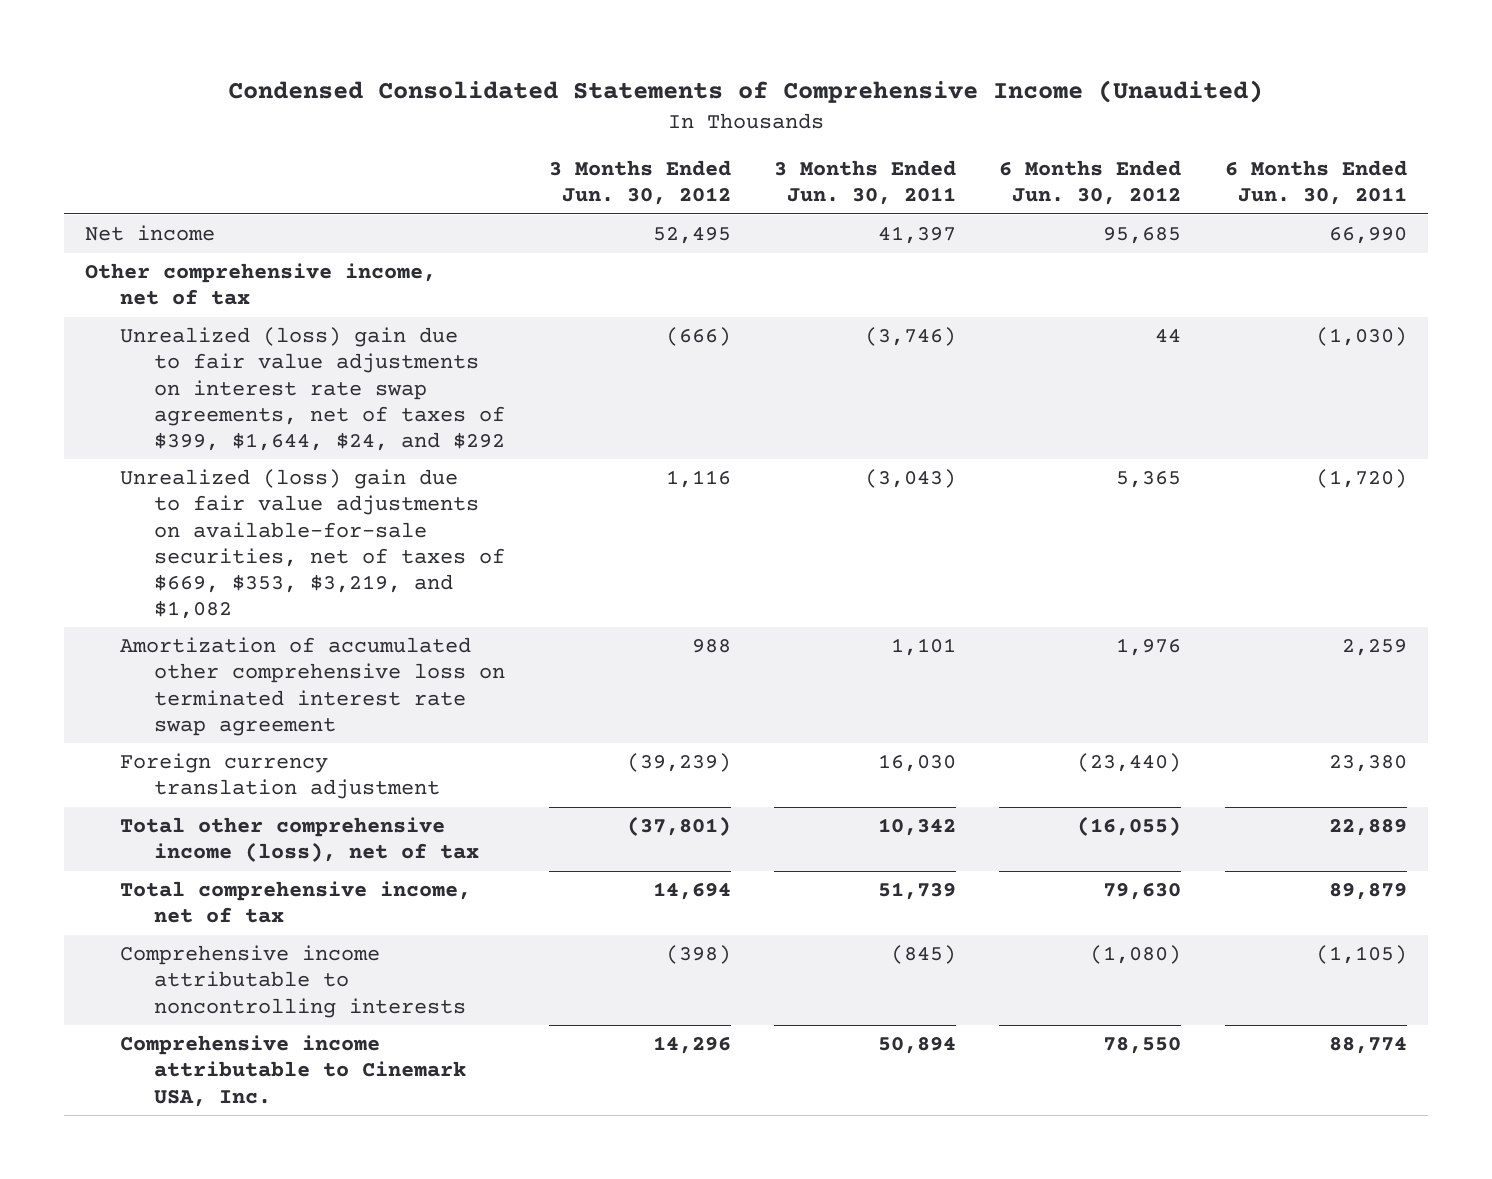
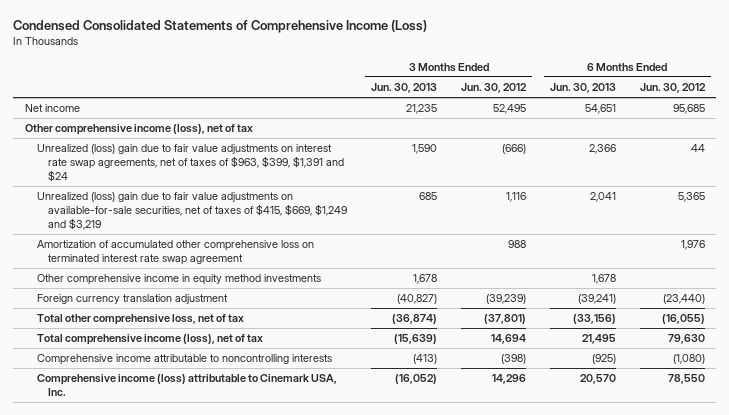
[227,79,1263,103] Condensed Consolidated Statements of Comprehensive Income (Unaudited) -> [12,20,427,34] Condensed Consolidated Statements of Comprehensive Income (Loss)
[773,160,956,206] 3 Months Ended Jun. 30, 2011 -> none
[1224,160,1407,206] 6 Months Ended Jun. 30, 2011 -> none
none -> [371,82,438,93] Jun. 30, 2013
none -> [549,82,616,93] Jun. 30, 2013
[85,263,437,306] Other comprehensive income, net of tax -> [24,124,253,136] Other comprehensive income (loss), net of tax
[119,327,506,451] Unrealized (loss) gain due to fair value adjustments on interest rate swap agreements, net of taxes of $399, $1,644, $24, and $292 -> [36,144,345,182] Unrealized (loss) gain due to fair value adjustments on interest rate swap agreements, net of taxes of $963, $399, $1,391 and $24
[119,469,506,619] Unrealized (loss) gain due to fair value adjustments on available-for-sale securities, net of taxes of $669, $353, $3,219, and $1,082 -> [36,192,348,230] Unrealized (loss) gain due to fair value adjustments on available-for-sale securities, net of taxes of $415, $669, $1,249 and $3,219
none -> [36,274,321,286] Other comprehensive income in equity method investments
[119,817,480,863] Total other comprehensive income (loss), net of tax -> [36,314,244,326] Total other comprehensive loss, net of tax
[119,881,471,924] Total comprehensive income, net of tax -> [36,334,263,346] Total comprehensive income (loss), net of tax
[119,1035,467,1107] Comprehensive income attributable to Cinemark USA, Inc. -> [36,374,337,396] Comprehensive income (loss) attributable to Cinemark USA, Inc.

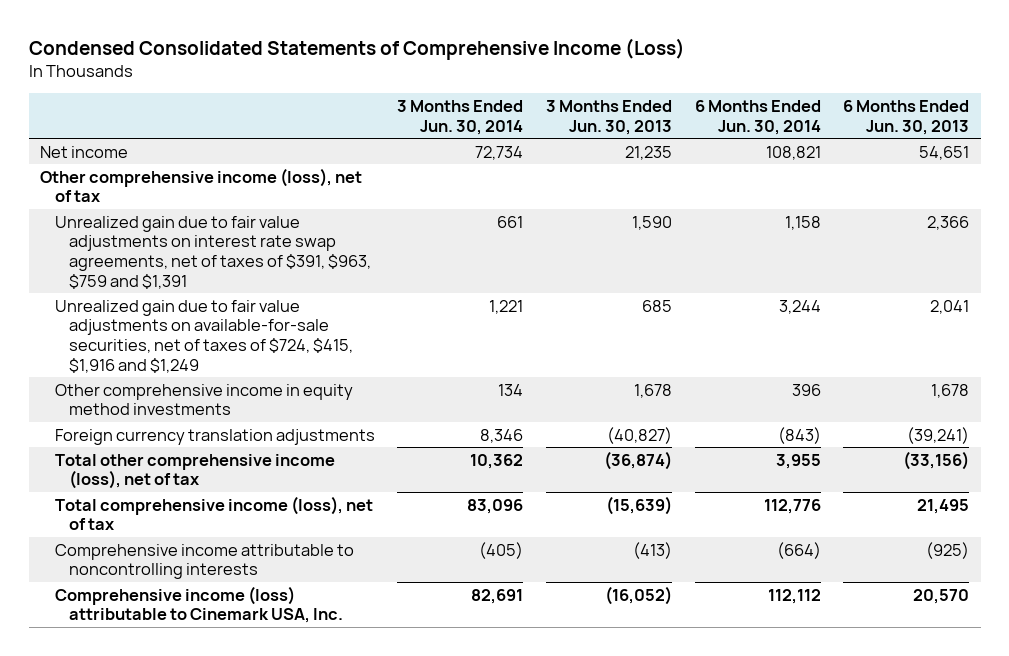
[460,82,527,93] Jun. 30, 2012 -> none
[639,82,706,93] Jun. 30, 2012 -> none
none -> [397,100,524,135] 3 Months Ended Jun. 30, 2014
none -> [694,100,821,135] 6 Months Ended Jun. 30, 2014
[36,240,314,265] Amortization of accumulated other comprehensive loss on terminated interest rate swap agreement -> none
[36,144,345,182] Unrealized (loss) gain due to fair value adjustments on interest rate swap agreements, net of taxes of $963, $399, $1,391 and $24 -> [54,215,372,289] Unrealized gain due to fair value adjustments on interest rate swap agreements, net of taxes of $391, $963, $759 and $1,391
[36,192,348,230] Unrealized (loss) gain due to fair value adjustments on available-for-sale securities, net of taxes of $415, $669, $1,249 and $3,219 -> [54,299,354,373] Unrealized gain due to fair value adjustments on available-for-sale securities, net of taxes of $724, $415, $1,916 and $1,249
[36,294,228,305] Foreign currency translation adjustment -> [54,428,375,445] Foreign currency translation adjustments
[36,314,244,326] Total other comprehensive loss, net of tax -> [54,453,335,490] Total other comprehensive income (loss), net of tax

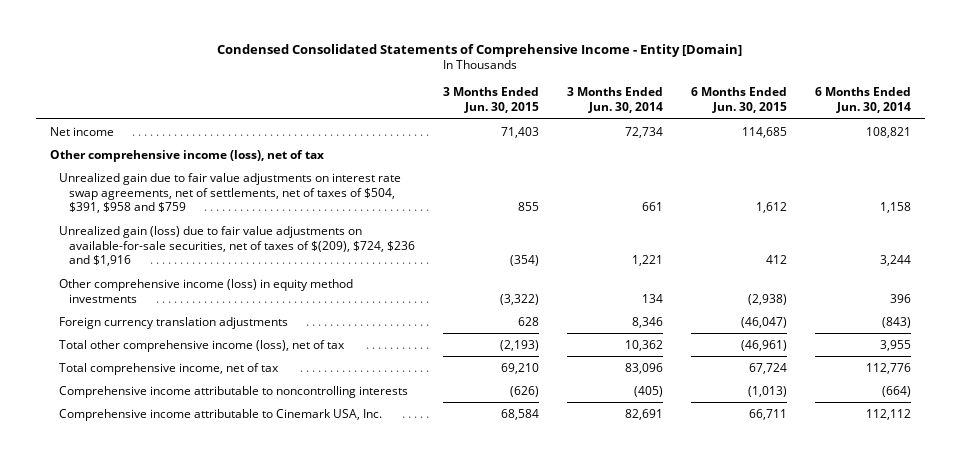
[28,37,685,60] Condensed Consolidated Statements of Comprehensive Income (Loss) -> [217,43,743,57] Condensed Consolidated Statements of Comprehensive Income - Entity [Domain]
[546,100,673,135] 3 Months Ended Jun. 30, 2013 -> none
[843,100,970,135] 6 Months Ended Jun. 30, 2013 -> none
none -> [443,87,540,114] 3 Months Ended Jun. 30, 2015
none -> [690,87,787,114] 6 Months Ended Jun. 30, 2015
[54,215,372,289] Unrealized gain due to fair value adjustments on interest rate swap agreements, net of taxes of $391, $963, $759 and $1,391 -> [59,172,402,214] Unrealized gain due to fair value adjustments on interest rate swap agreements, net of settlements, net of taxes of $504, $391, $958 and $759
[54,299,354,373] Unrealized gain due to fair value adjustments on available-for-sale securities, net of taxes of $724, $415, $1,916 and $1,249 -> [59,225,416,267] Unrealized gain (loss) due to fair value adjustments on available-for-sale securities, net of taxes of $(209), $724, $236 and $1,916
[54,383,353,416] Other comprehensive income in equity method investments -> [59,278,354,303] Other comprehensive income (loss) in equity method investments
[54,495,373,531] Total comprehensive income (loss), net of tax -> [59,362,280,375] Total comprehensive income, net of tax
[54,585,344,624] Comprehensive income (loss) attributable to Cinemark USA, Inc. -> [59,408,383,421] Comprehensive income attributable to Cinemark USA, Inc.

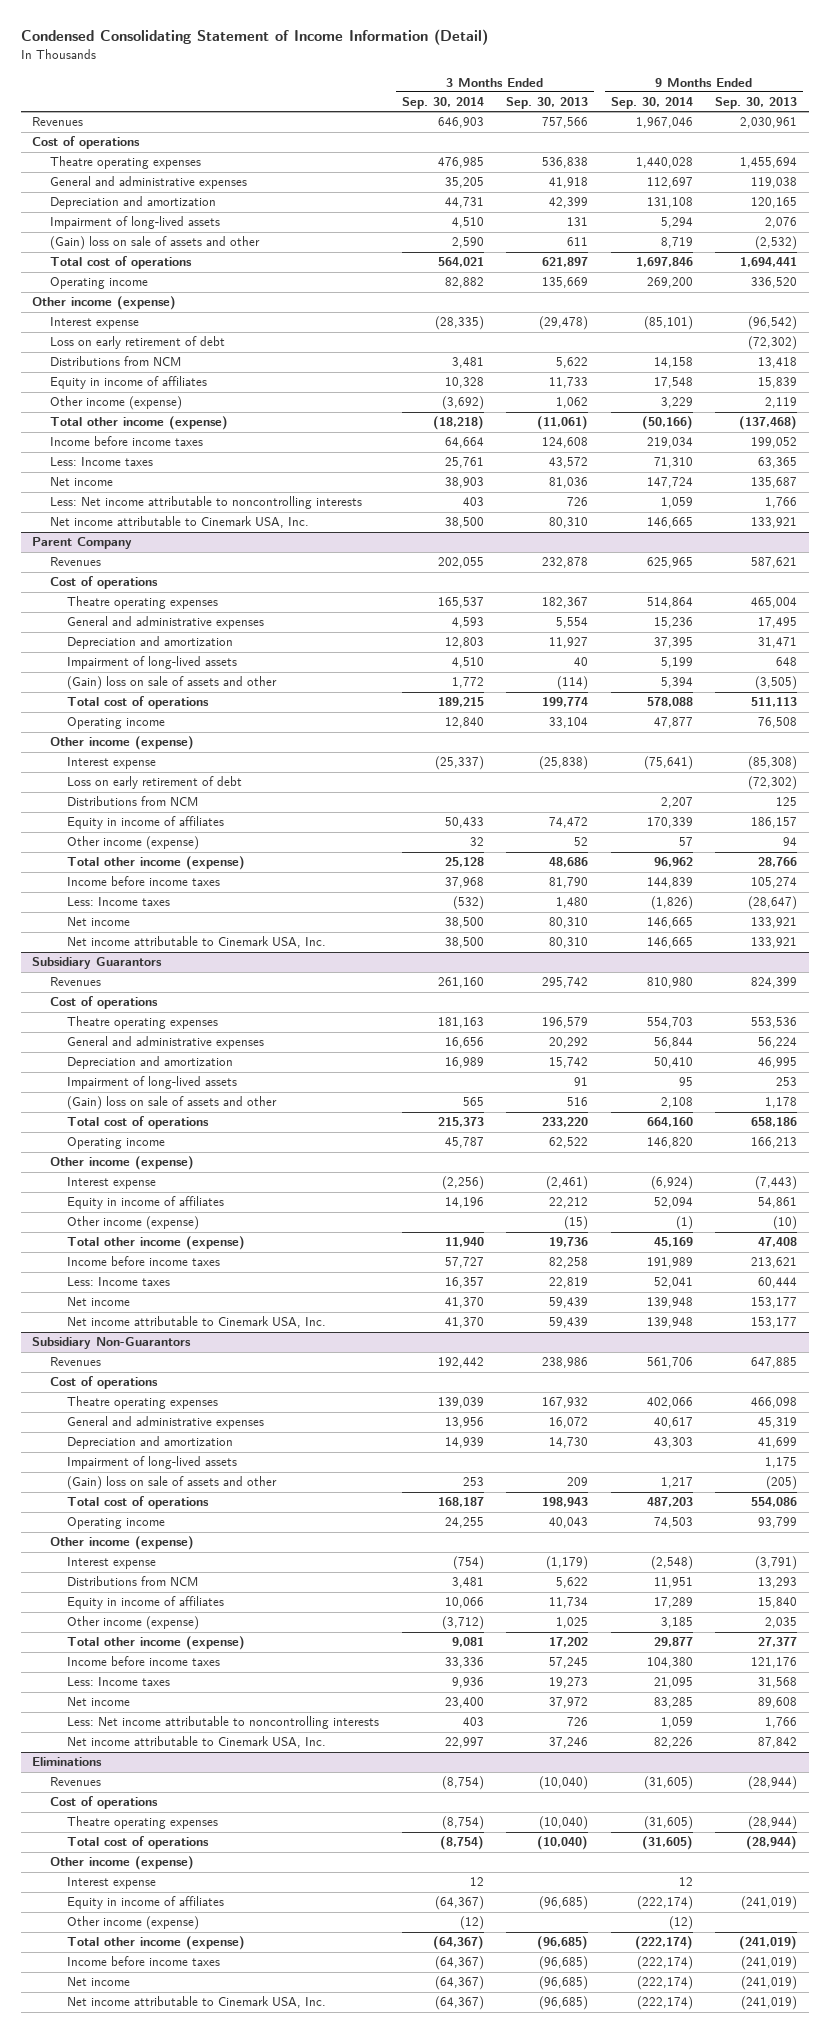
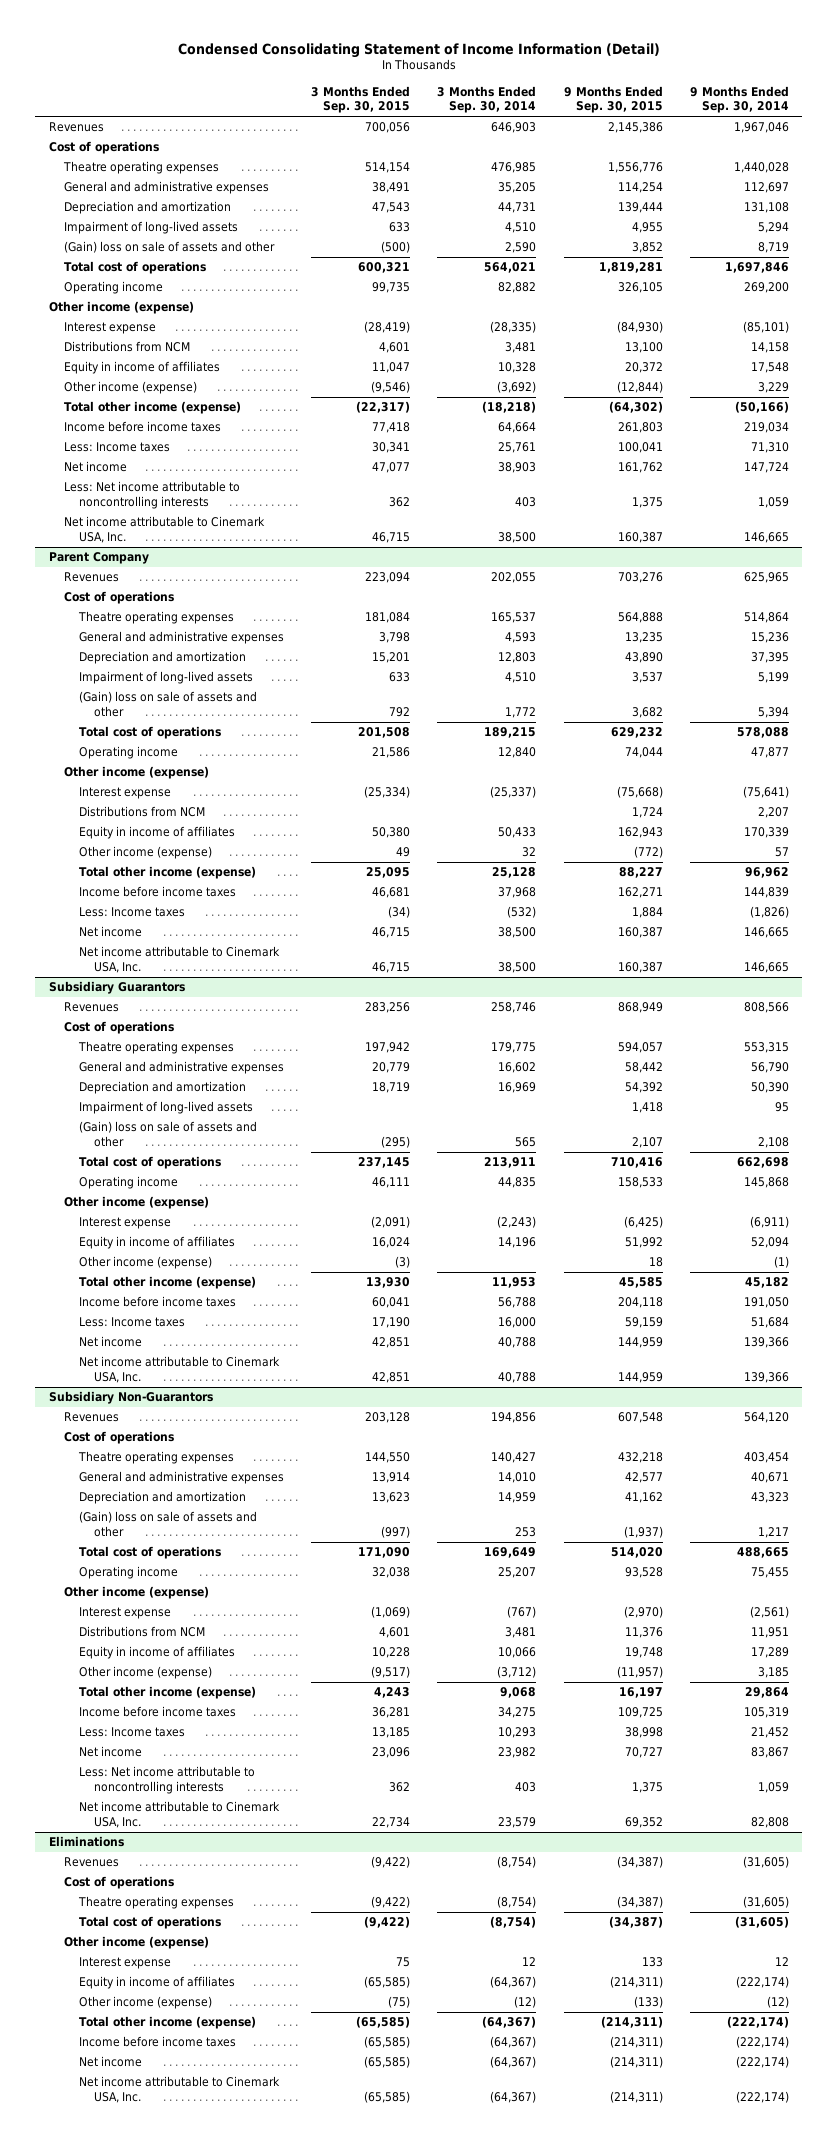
[506,97,589,110] Sep. 30, 2013 -> none
[715,97,798,110] Sep. 30, 2013 -> none
none -> [311,85,411,114] 3 Months Ended Sep. 30, 2015
none -> [563,85,663,114] 9 Months Ended Sep. 30, 2015
[49,336,225,350] Loss on early retirement of debt -> none
[67,776,243,790] Loss on early retirement of debt -> none
[437,977,484,989] 261,160 -> [491,1002,537,1014] 258,746
[646,977,693,989] 810,980 -> [743,1002,789,1014] 808,566
[437,1017,484,1029] 181,163 -> [491,1042,537,1054] 179,775
[646,1017,693,1029] 554,703 -> [743,1042,789,1054] 553,315
[444,1037,484,1049] 16,656 -> [498,1062,537,1074] 16,602
[653,1037,693,1049] 56,844 -> [750,1062,789,1074] 56,790
[444,1057,484,1069] 16,989 -> [498,1082,537,1094] 16,969
[653,1057,693,1069] 50,410 -> [750,1082,789,1094] 50,390
[437,1117,484,1128] 215,373 -> [484,1157,537,1169] 213,911
[646,1117,693,1128] 664,160 -> [736,1157,789,1169] 662,698
[444,1137,484,1149] 45,787 -> [498,1177,537,1189] 44,835
[646,1137,693,1149] 146,820 -> [743,1177,789,1189] 145,868
[441,1176,484,1191] (2,256) -> [497,1216,537,1229] (2,243)
[650,1176,693,1191] (6,924) -> [749,1216,789,1229] (6,911)
[444,1237,484,1248] 11,940 -> [492,1277,537,1289] 11,953
[653,1237,693,1248] 45,169 -> [744,1277,789,1289] 45,182
[444,1257,484,1269] 57,727 -> [498,1297,537,1309] 56,788
[646,1257,693,1269] 191,989 -> [743,1297,789,1309] 191,050
[444,1277,484,1289] 16,357 -> [498,1317,537,1329] 16,000
[653,1277,693,1289] 52,041 -> [750,1317,789,1329] 51,684
[444,1297,484,1309] 41,370 -> [498,1337,537,1349] 40,788
[646,1297,693,1309] 139,948 -> [743,1337,789,1349] 139,366
[444,1317,484,1329] 41,370 -> [498,1371,537,1383] 40,788
[646,1317,693,1329] 139,948 -> [743,1371,789,1383] 139,366
[437,1357,484,1369] 192,442 -> [491,1412,537,1424] 194,856
[646,1357,693,1369] 561,706 -> [743,1412,789,1424] 564,120
[67,1456,238,1470] Impairment of long-lived assets -> none
[437,1397,484,1409] 139,039 -> [491,1452,537,1464] 140,427
[646,1397,693,1409] 402,066 -> [743,1452,789,1464] 403,454
[444,1417,484,1429] 13,956 -> [498,1472,537,1484] 14,010
[653,1417,693,1429] 40,617 -> [750,1472,789,1484] 40,671
[444,1437,484,1449] 14,939 -> [498,1492,537,1504] 14,959
[653,1437,693,1449] 43,303 -> [750,1492,789,1504] 43,323
[437,1497,484,1508] 168,187 -> [484,1547,537,1559] 169,649
[646,1497,693,1508] 487,203 -> [736,1547,789,1559] 488,665
[444,1517,484,1529] 24,255 -> [498,1567,537,1579] 25,207
[653,1517,693,1529] 74,503 -> [750,1567,789,1579] 75,455
[452,1556,484,1571] (754) -> [507,1606,537,1619] (767)
[650,1556,693,1571] (2,548) -> [749,1606,789,1619] (2,561)
[451,1637,484,1648] 9,081 -> [500,1687,537,1699] 9,068
[653,1637,693,1648] 29,877 -> [744,1687,789,1699] 29,864
[444,1657,484,1669] 33,336 -> [498,1707,537,1719] 34,275
[646,1657,693,1669] 104,380 -> [743,1707,789,1719] 105,319
[451,1677,484,1689] 9,936 -> [498,1727,537,1739] 10,293
[653,1677,693,1689] 21,095 -> [750,1727,789,1739] 21,452
[444,1697,484,1709] 23,400 -> [498,1747,537,1759] 23,982
[653,1697,693,1709] 83,285 -> [750,1747,789,1759] 83,867
[444,1737,484,1749] 22,997 -> [498,1816,537,1828] 23,579
[653,1737,693,1749] 82,226 -> [750,1816,789,1828] 82,808

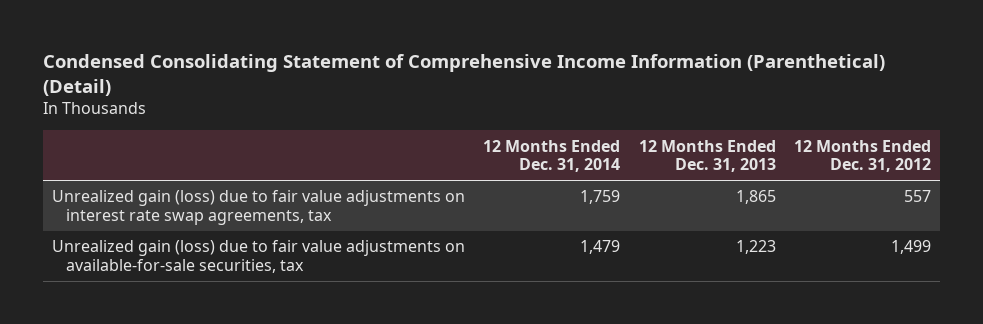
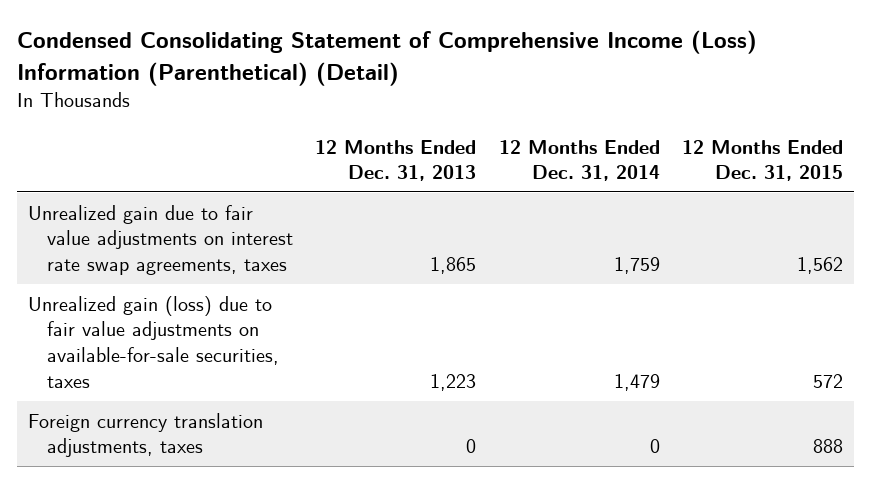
[43,53,886,96] Condensed Consolidating Statement of Comprehensive Income Information (Parenthetical) (Detail) -> [16,30,757,86] Condensed Consolidating Statement of Comprehensive Income (Loss) Information (Parenthetical) (Detail)
[793,139,931,173] 12 Months Ended Dec. 31, 2012 -> none
none -> [682,139,844,182] 12 Months Ended Dec. 31, 2015
[52,190,466,226] Unrealized gain (loss) due to fair value adjustments on interest rate swap agreements, tax -> [28,204,294,276] Unrealized gain due to fair value adjustments on interest rate swap agreements, taxes
[52,240,466,274] Unrealized gain (loss) due to fair value adjustments on available-for-sale securities, tax -> [28,295,280,389] Unrealized gain (loss) due to fair value adjustments on available-for-sale securities, taxes
none -> [28,412,264,458] Foreign currency translation adjustments, taxes

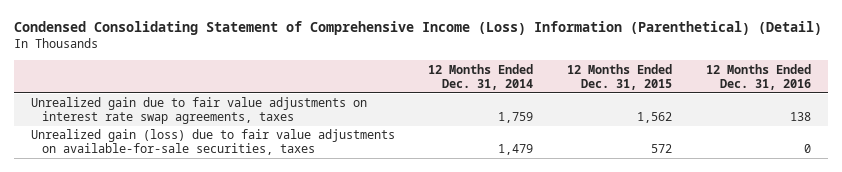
[315,139,477,182] 12 Months Ended Dec. 31, 2013 -> none
none -> [706,63,812,90] 12 Months Ended Dec. 31, 2016
[28,412,264,458] Foreign currency translation adjustments, taxes -> none

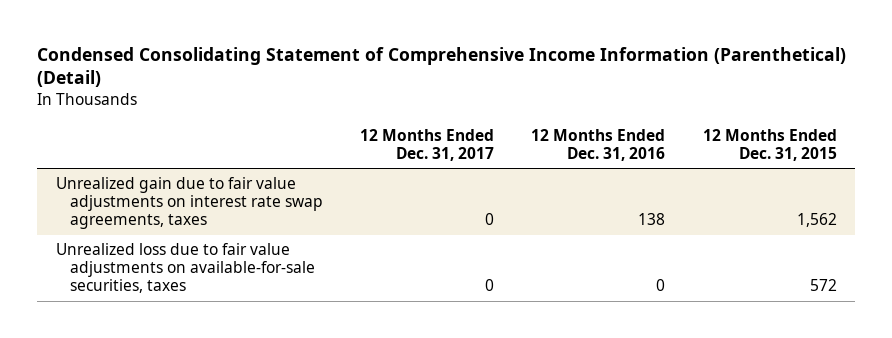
[13,21,822,36] Condensed Consolidating Statement of Comprehensive Income (Loss) Information (Parenthetical) (Detail) -> [37,46,847,88] Condensed Consolidating Statement of Comprehensive Income Information (Parenthetical) (Detail)
[428,63,534,90] 12 Months Ended Dec. 31, 2014 -> none
none -> [360,128,495,161] 12 Months Ended Dec. 31, 2017
[30,129,395,156] Unrealized gain (loss) due to fair value adjustments on available-for-sale securities, taxes -> [55,243,316,294] Unrealized loss due to fair value adjustments on available-for-sale securities, taxes

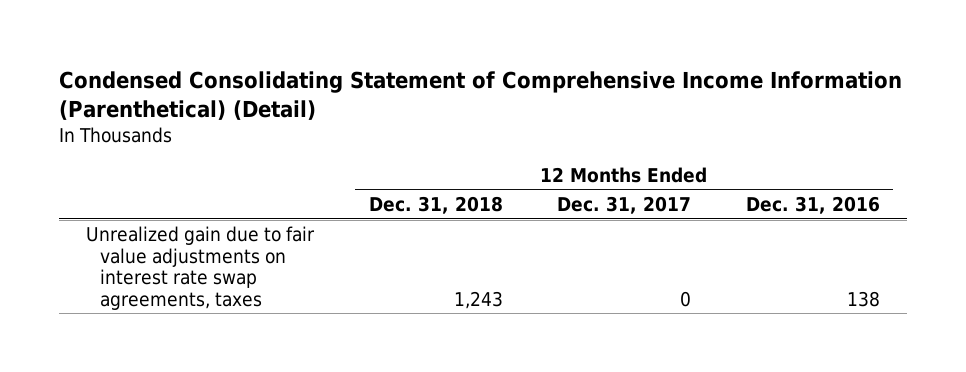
[702,128,837,161] 12 Months Ended Dec. 31, 2015 -> none
none -> [368,195,503,214] Dec. 31, 2018
[55,243,316,294] Unrealized loss due to fair value adjustments on available-for-sale securities, taxes -> none

